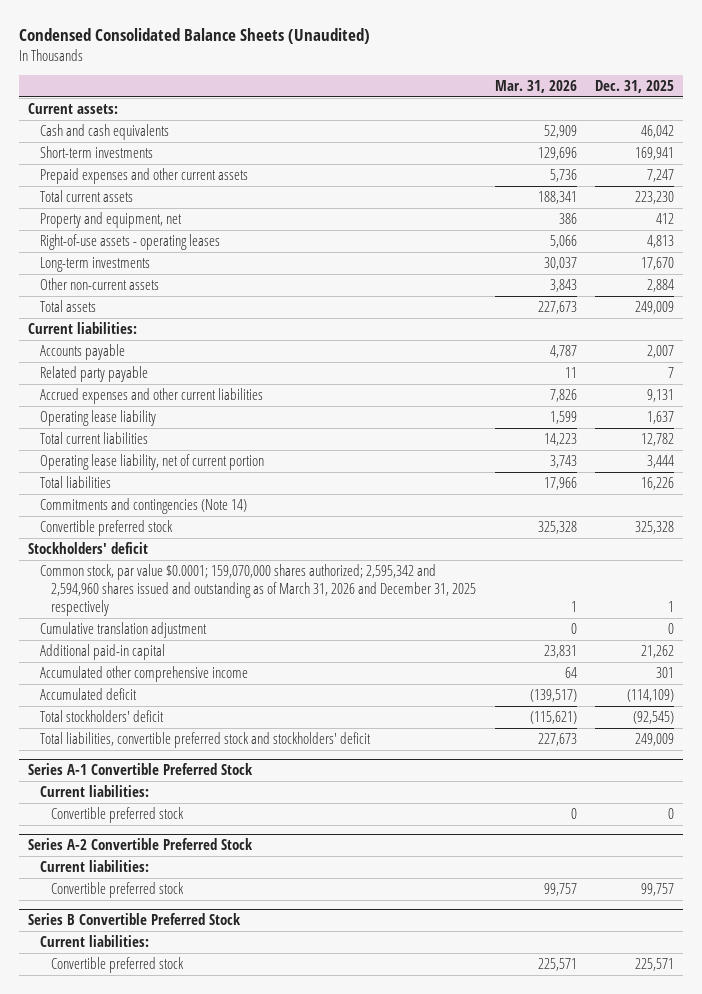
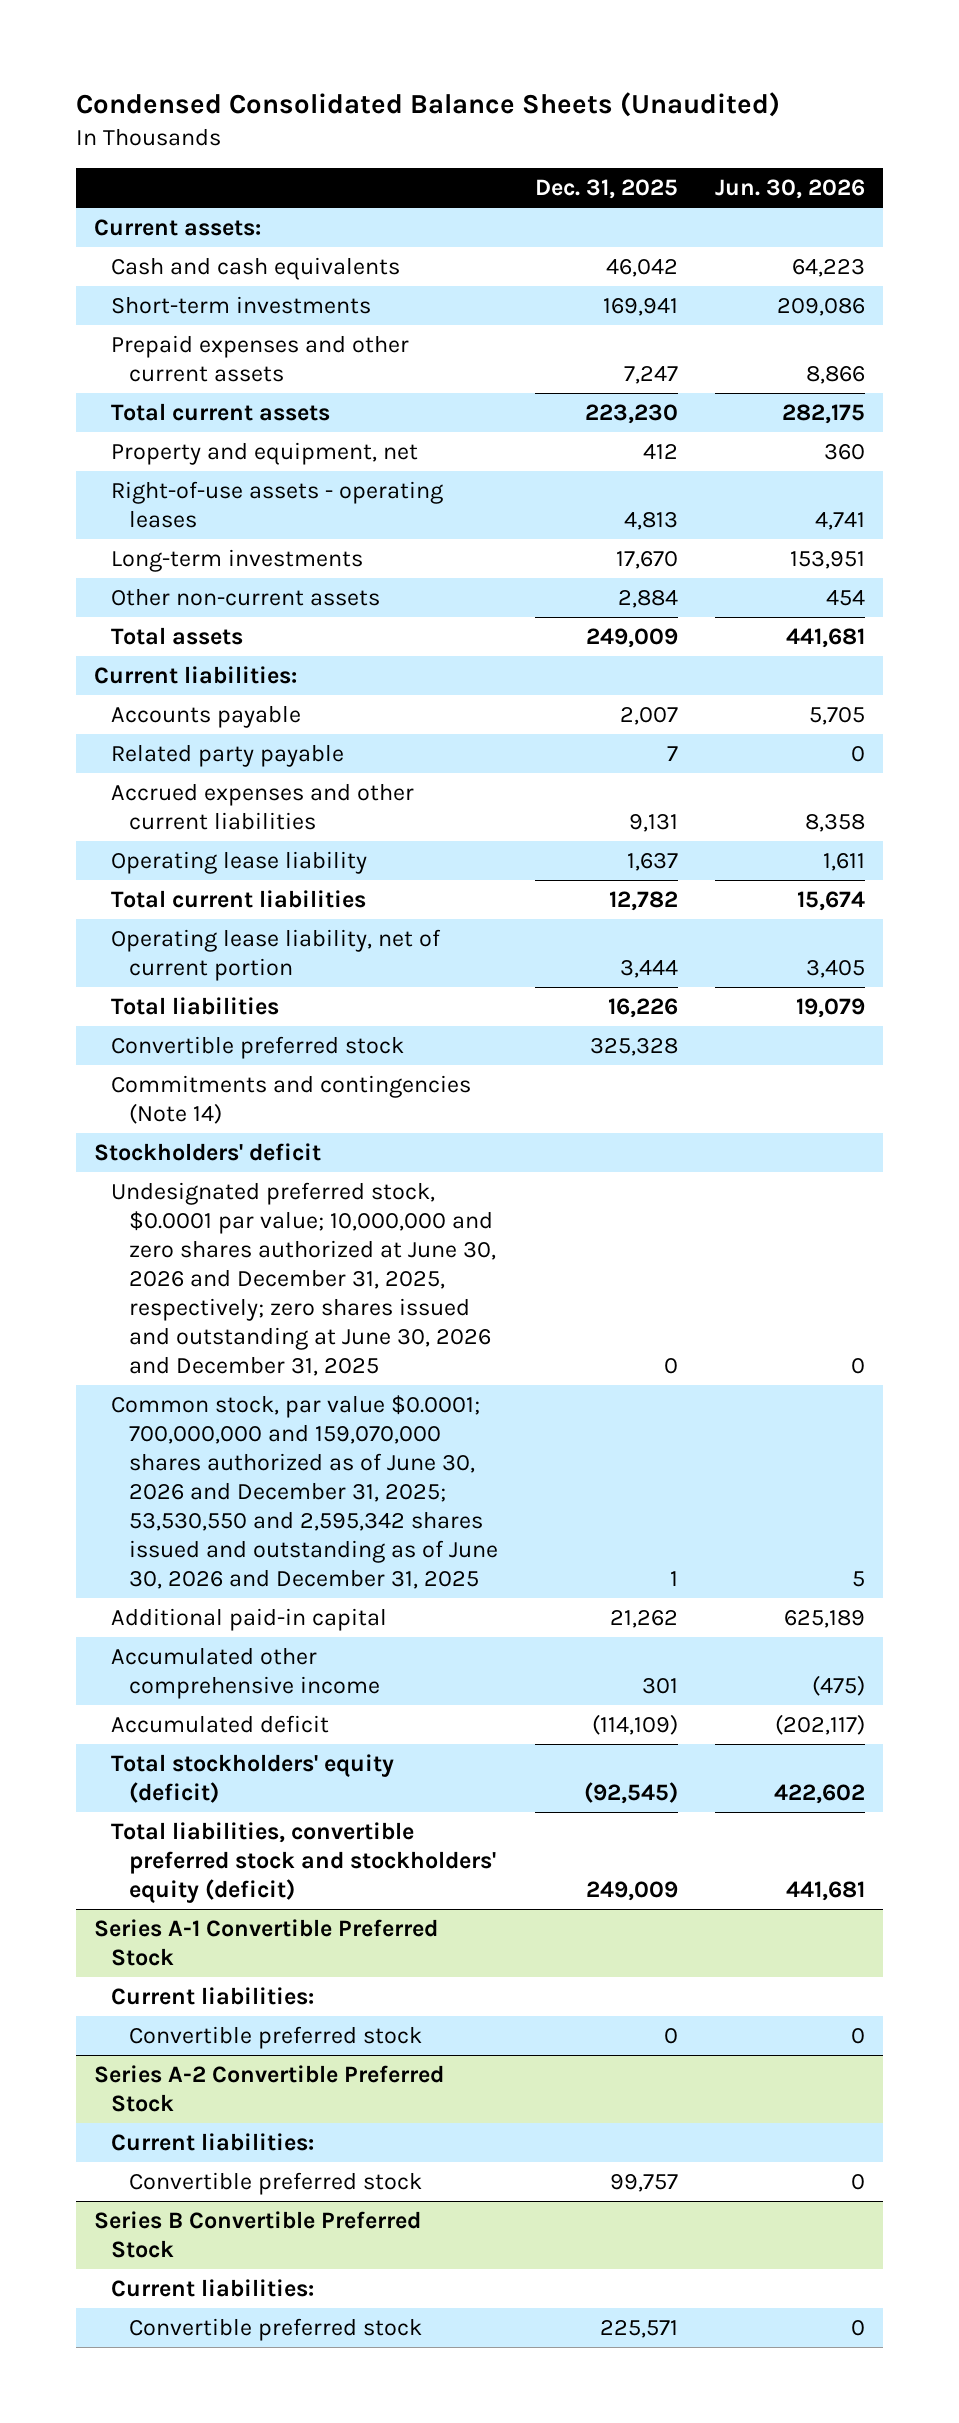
[494,79,577,93] Mar. 31, 2026 -> none
none -> [714,179,865,200] Jun. 30, 2026
[39,498,247,515] Commitments and contingencies (Note 14) -> [111,1075,472,1125] Commitments and contingencies (Note 14)
[39,622,207,639] Cumulative translation adjustment -> none
none -> [111,1182,496,1377] Undesignated preferred stock, $0.0001 par value; 10,000,000 and zero shares authorized at June 30, 2026 and December 31, 2025, respectively; zero shares issued and outstanding at June 30, 2026 and December 31, 2025
[39,564,477,617] Common stock, par value $0.0001; 159,070,000 shares authorized; 2,595,342 and 2,594,960 shares issued and outstanding as of March 31, 2026 and December 31, 2025 respectively -> [111,1395,498,1590] Common stock, par value $0.0001; 700,000,000 and 159,070,000 shares authorized as of June 30, 2026 and December 31, 2025; 53,530,550 and 2,595,342 shares issued and outstanding as of June 30, 2026 and December 31, 2025
[39,710,164,723] Total stockholders' deficit -> [111,1754,395,1804] Total stockholders' equity (deficit)
[39,732,371,749] Total liabilities, convertible preferred stock and stockholders' deficit -> [111,1822,496,1904] Total liabilities, convertible preferred stock and stockholders' equity (deficit)

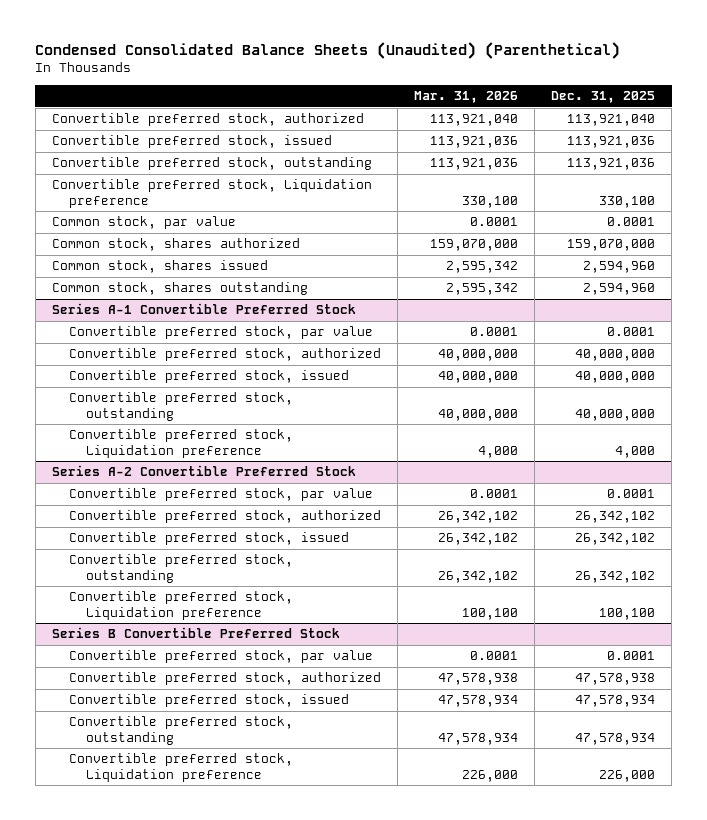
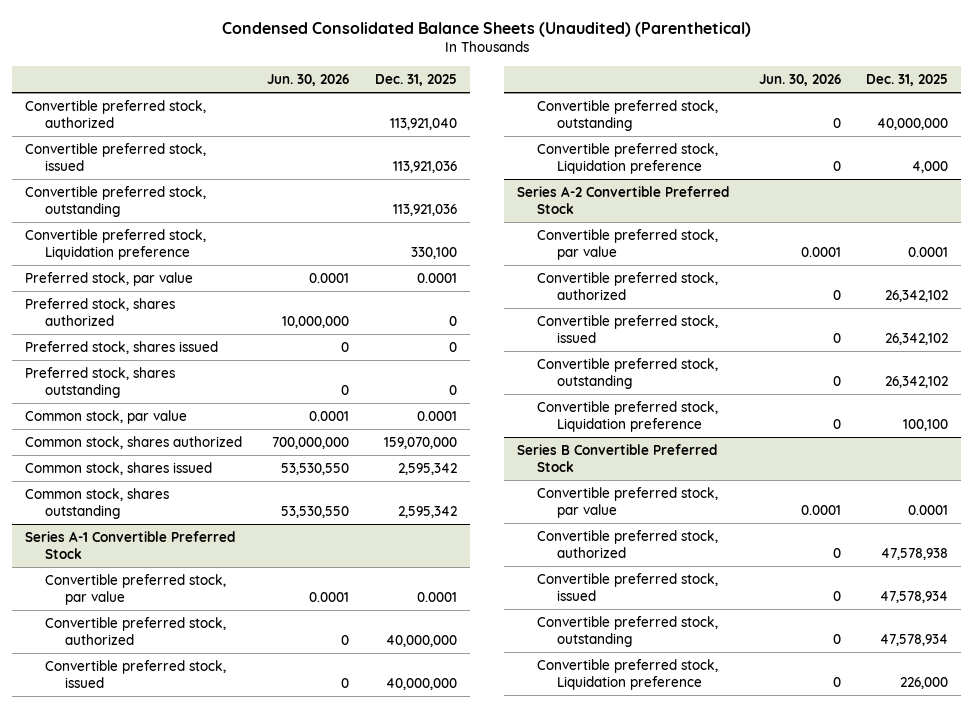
[414,91,519,104] Mar. 31, 2026 -> none
none -> [267,73,350,86] Jun. 30, 2026
none -> [25,272,194,287] Preferred stock, par value
none -> [25,298,176,326] Preferred stock, shares authorized
none -> [25,341,219,355] Preferred stock, shares issued
none -> [25,367,176,398] Preferred stock, shares outstanding
[583,261,656,274] 2,594,960 -> [397,463,457,476] 2,595,342
[583,283,656,296] 2,594,960 -> [397,505,457,518] 2,595,342

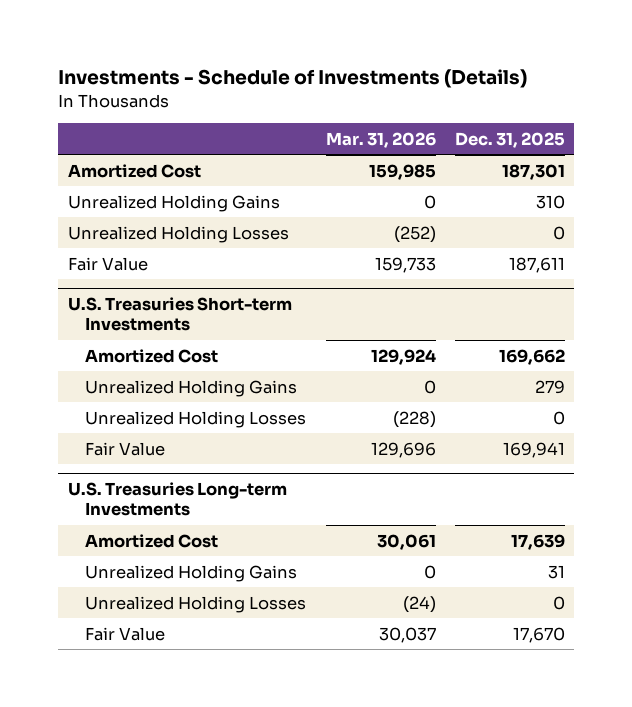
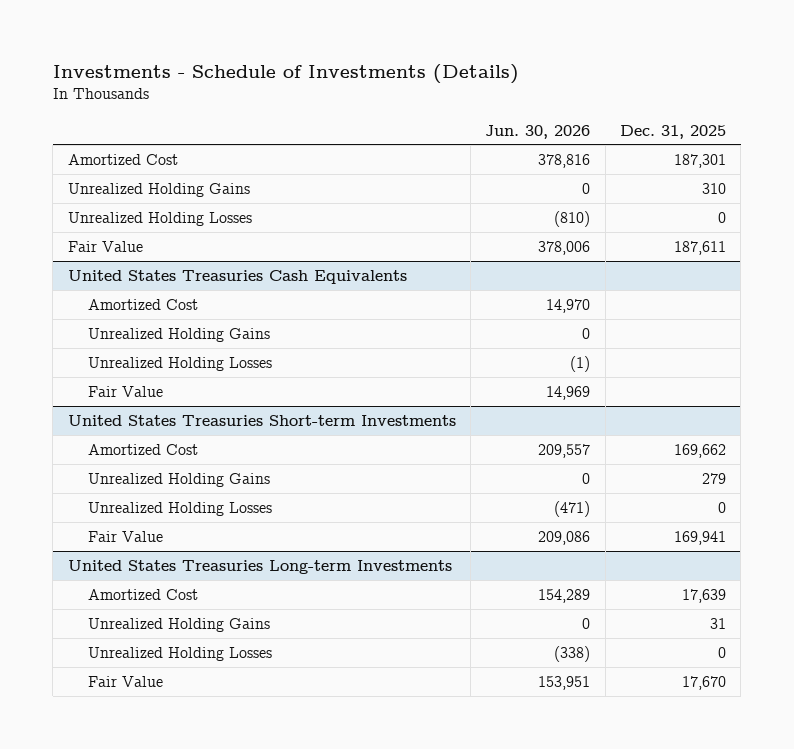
[325,131,436,148] Mar. 31, 2026 -> none
none -> [485,124,591,139] Jun. 30, 2026
none -> [67,269,407,284] United States Treasuries Cash Equivalents
none -> [88,298,199,310] Amortized Cost
none -> [88,327,271,342] Unrealized Holding Gains
none -> [88,356,273,371] Unrealized Holding Losses
none -> [88,385,164,397] Fair Value
[67,297,292,332] U.S. Treasuries Short-term Investments -> [67,414,456,426] United States Treasuries Short-term Investments
[67,482,287,517] U.S. Treasuries Long-term Investments -> [67,559,452,574] United States Treasuries Long-term Investments

